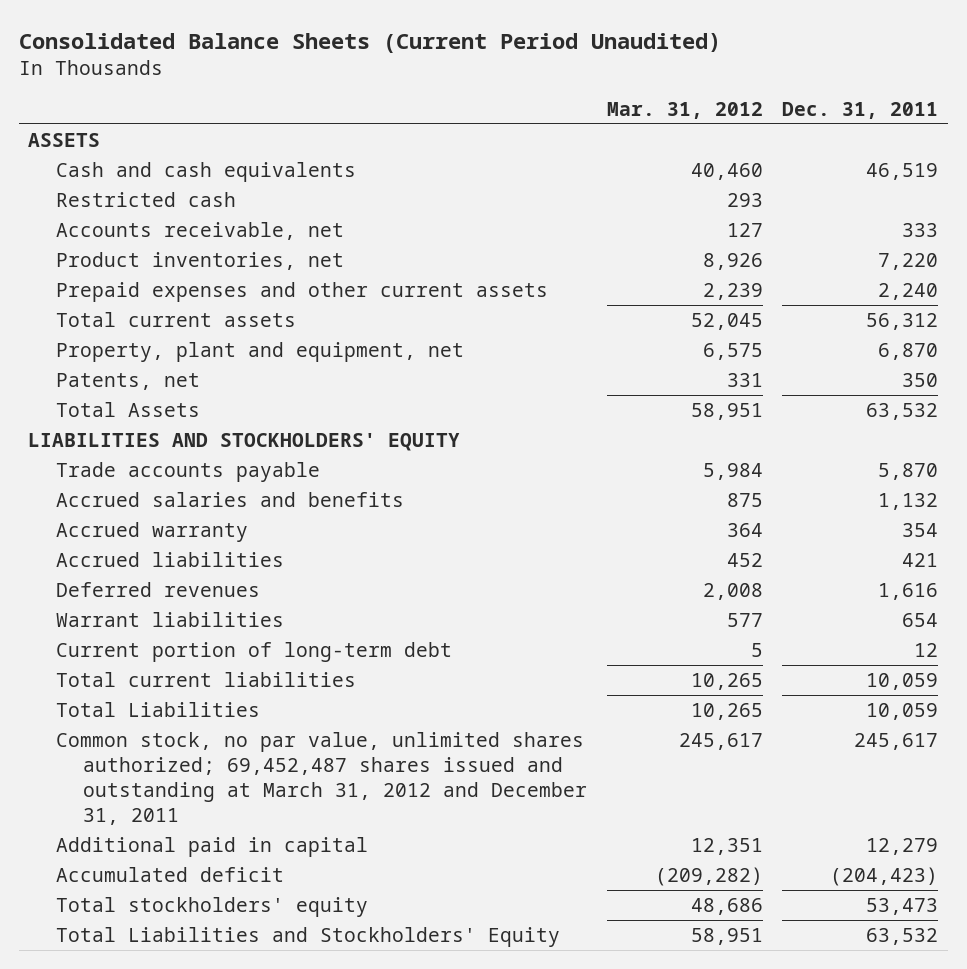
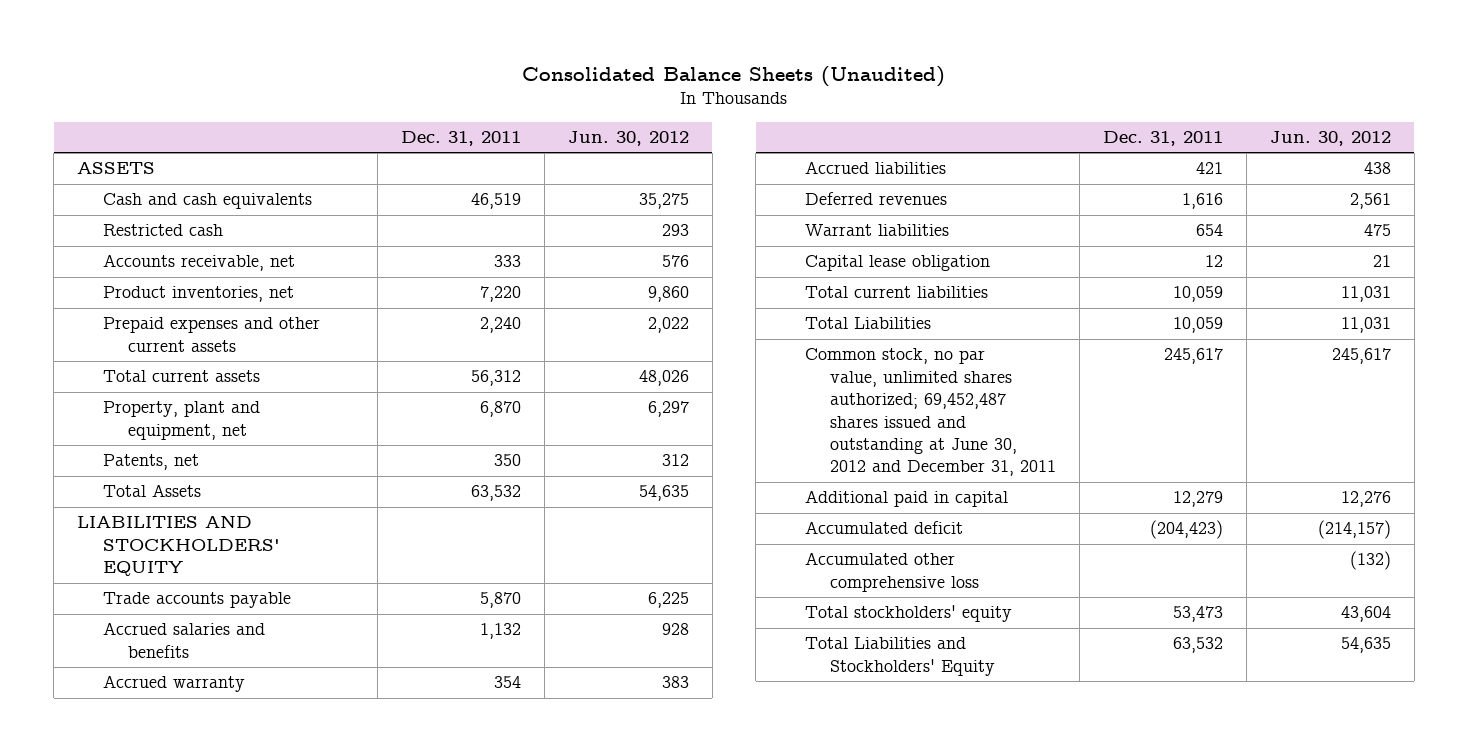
[18,32,721,53] Consolidated Balance Sheets (Current Period Unaudited) -> [521,65,945,87] Consolidated Balance Sheets (Unaudited)
[606,101,763,119] Mar. 31, 2012 -> none
none -> [567,130,689,146] Jun. 30, 2012
[55,641,452,662] Current portion of long-term debt -> none
none -> [804,255,990,272] Capital lease obligation
[55,731,588,825] Common stock, no par value, unlimited shares authorized; 69,452,487 shares issued and outstanding at March 31, 2012 and December 31, 2011 -> [804,348,1057,477] Common stock, no par value, unlimited shares authorized; 69,452,487 shares issued and outstanding at June 30, 2012 and December 31, 2011
none -> [804,552,980,592] Accumulated other comprehensive loss

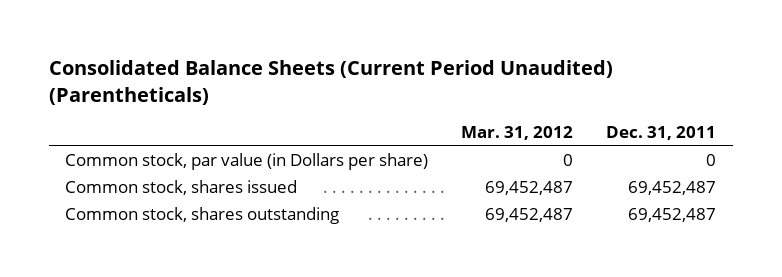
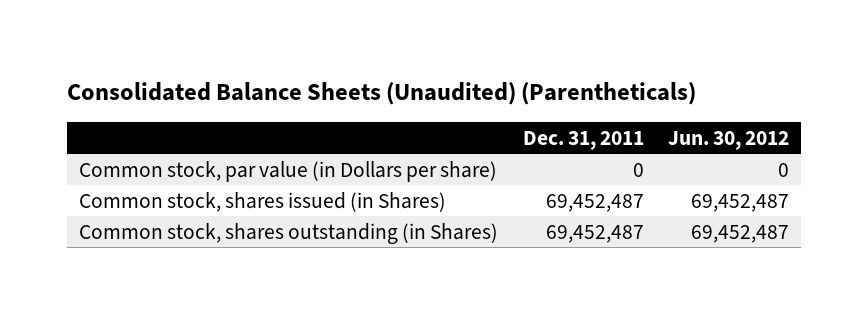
[48,60,613,105] Consolidated Balance Sheets (Current Period Unaudited) (Parentheticals) -> [67,82,697,106] Consolidated Balance Sheets (Unaudited) (Parentheticals)
[461,126,574,141] Mar. 31, 2012 -> none
none -> [668,130,790,150] Jun. 30, 2012
[65,180,298,196] Common stock, shares issued -> [79,191,447,212] Common stock, shares issued (in Shares)
[65,207,340,225] Common stock, shares outstanding -> [79,222,499,244] Common stock, shares outstanding (in Shares)

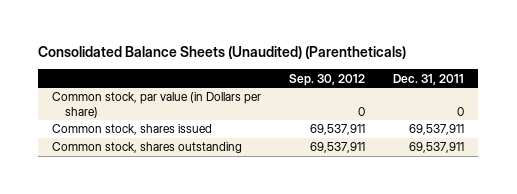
[668,130,790,150] Jun. 30, 2012 -> none
none -> [289,73,366,86] Sep. 30, 2012
[79,191,447,212] Common stock, shares issued (in Shares) -> [52,124,213,136] Common stock, shares issued
[545,193,644,212] 69,452,487 -> [409,124,465,136] 69,537,911
[79,222,499,244] Common stock, shares outstanding (in Shares) -> [52,142,243,154] Common stock, shares outstanding
[545,224,644,243] 69,452,487 -> [409,142,465,154] 69,537,911

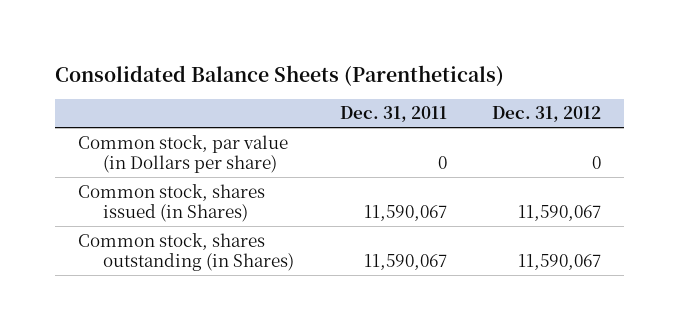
[38,46,407,60] Consolidated Balance Sheets (Unaudited) (Parentheticals) -> [55,64,505,86] Consolidated Balance Sheets (Parentheticals)
[289,73,366,86] Sep. 30, 2012 -> none
none -> [492,106,602,123] Dec. 31, 2012
[52,124,213,136] Common stock, shares issued -> [78,183,266,223] Common stock, shares issued (in Shares)
[409,124,465,136] 69,537,911 -> [363,205,447,222] 11,590,067
[52,142,243,154] Common stock, shares outstanding -> [78,232,294,272] Common stock, shares outstanding (in Shares)
[409,142,465,154] 69,537,911 -> [363,254,447,271] 11,590,067

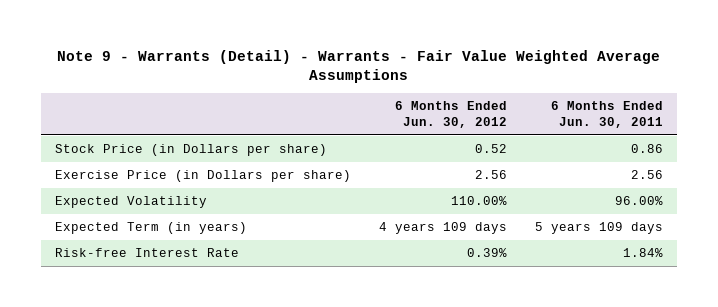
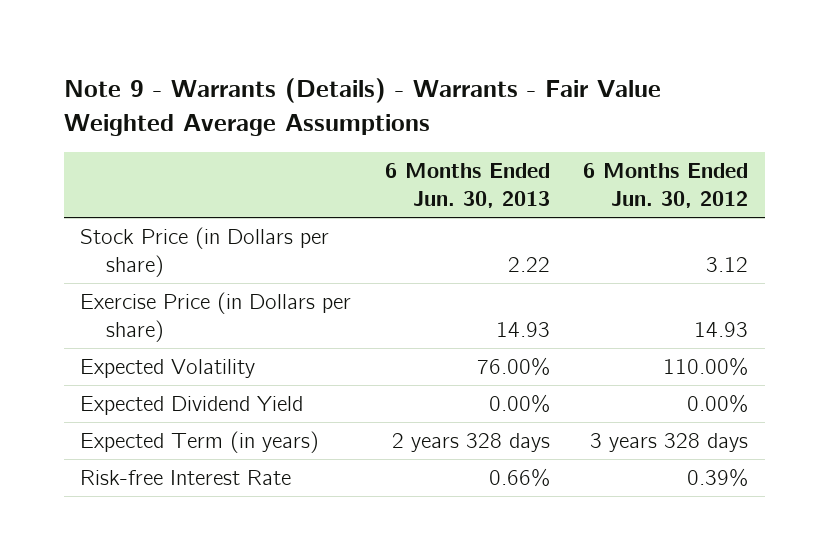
[57,49,661,84] Note 9 - Warrants (Detail) - Warrants - Fair Value Weighted Average Assumptions -> [63,78,661,136] Note 9 - Warrants (Details) - Warrants - Fair Value Weighted Average Assumptions
[551,100,664,129] 6 Months Ended Jun. 30, 2011 -> none
none -> [384,163,550,208] 6 Months Ended Jun. 30, 2013
[475,144,508,154] 0.52 -> [706,256,749,272] 3.12
[475,170,508,180] 2.56 -> [694,321,749,337] 14.93
none -> [80,396,304,416] Expected Dividend Yield
[379,222,508,235] 4 years 109 days -> [590,433,749,453] 3 years 328 days

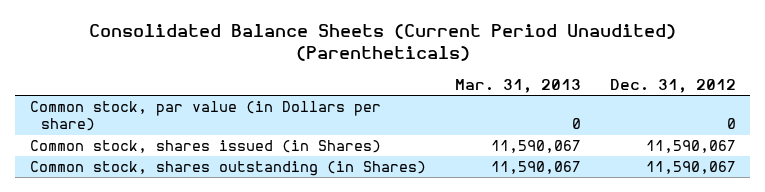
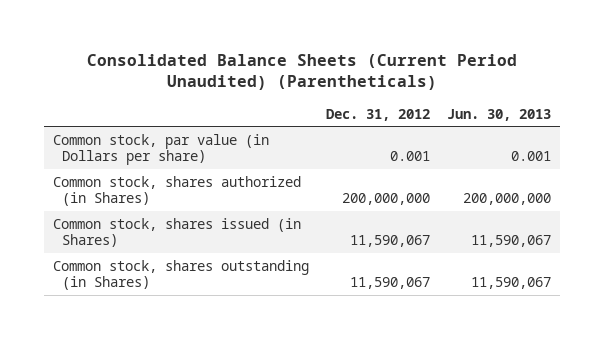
[454,78,581,93] Mar. 31, 2013 -> none
none -> [447,108,552,121] Jun. 30, 2013
[726,118,736,130] 0 -> [389,151,430,162] 0.001
none -> [52,175,301,207] Common stock, shares authorized (in Shares)

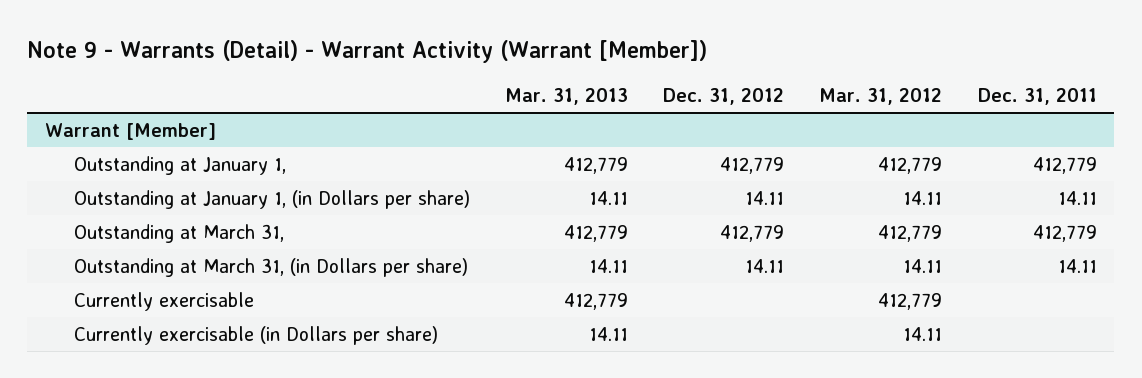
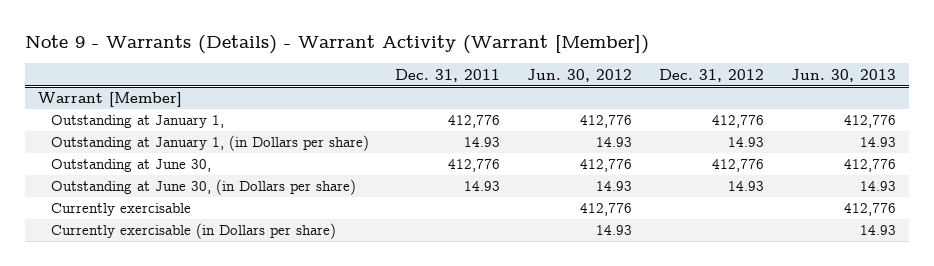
[27,40,708,64] Note 9 - Warrants (Detail) - Warrant Activity (Warrant [Member]) -> [25,35,650,55] Note 9 - Warrants (Details) - Warrant Activity (Warrant [Member])
[504,88,628,106] Mar. 31, 2013 -> none
[819,88,943,106] Mar. 31, 2012 -> none
none -> [527,68,633,82] Jun. 30, 2012
none -> [790,68,896,82] Jun. 30, 2013
[720,156,785,174] 412,779 -> [711,115,764,129] 412,776
[1032,156,1097,174] 412,779 -> [448,115,501,129] 412,776
[745,190,785,205] 14.11 -> [727,137,764,148] 14.93
[1057,190,1097,205] 14.11 -> [464,137,501,148] 14.93
[73,223,284,243] Outstanding at March 31, -> [50,159,211,173] Outstanding at June 30,
[720,224,785,242] 412,779 -> [711,159,764,173] 412,776
[1032,224,1097,242] 412,779 -> [448,159,501,173] 412,776
[73,257,468,277] Outstanding at March 31, (in Dollars per share) -> [50,179,356,196] Outstanding at June 30, (in Dollars per share)
[745,258,785,273] 14.11 -> [727,181,764,192] 14.93
[1057,258,1097,273] 14.11 -> [464,181,501,192] 14.93

